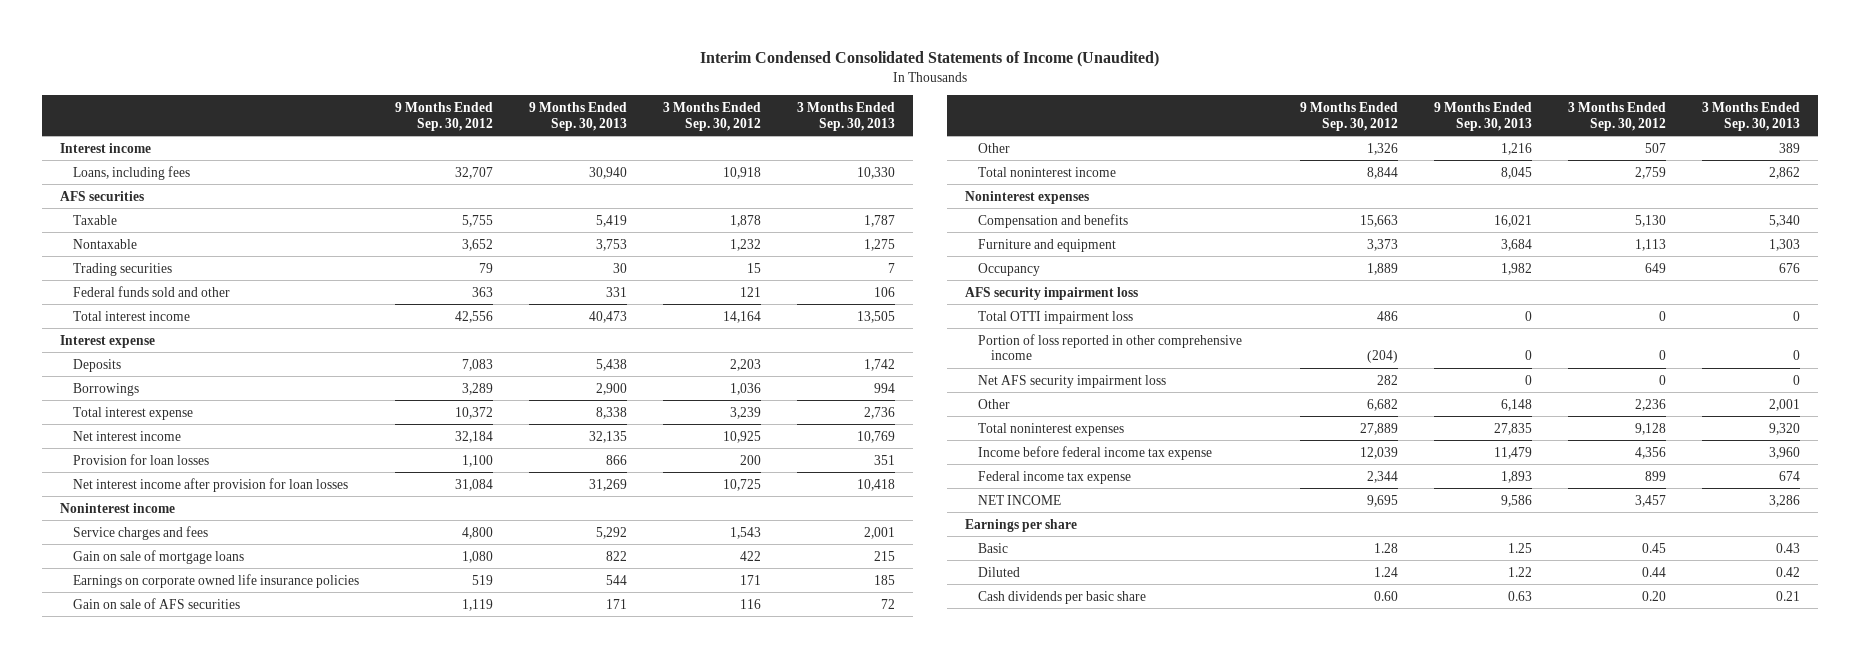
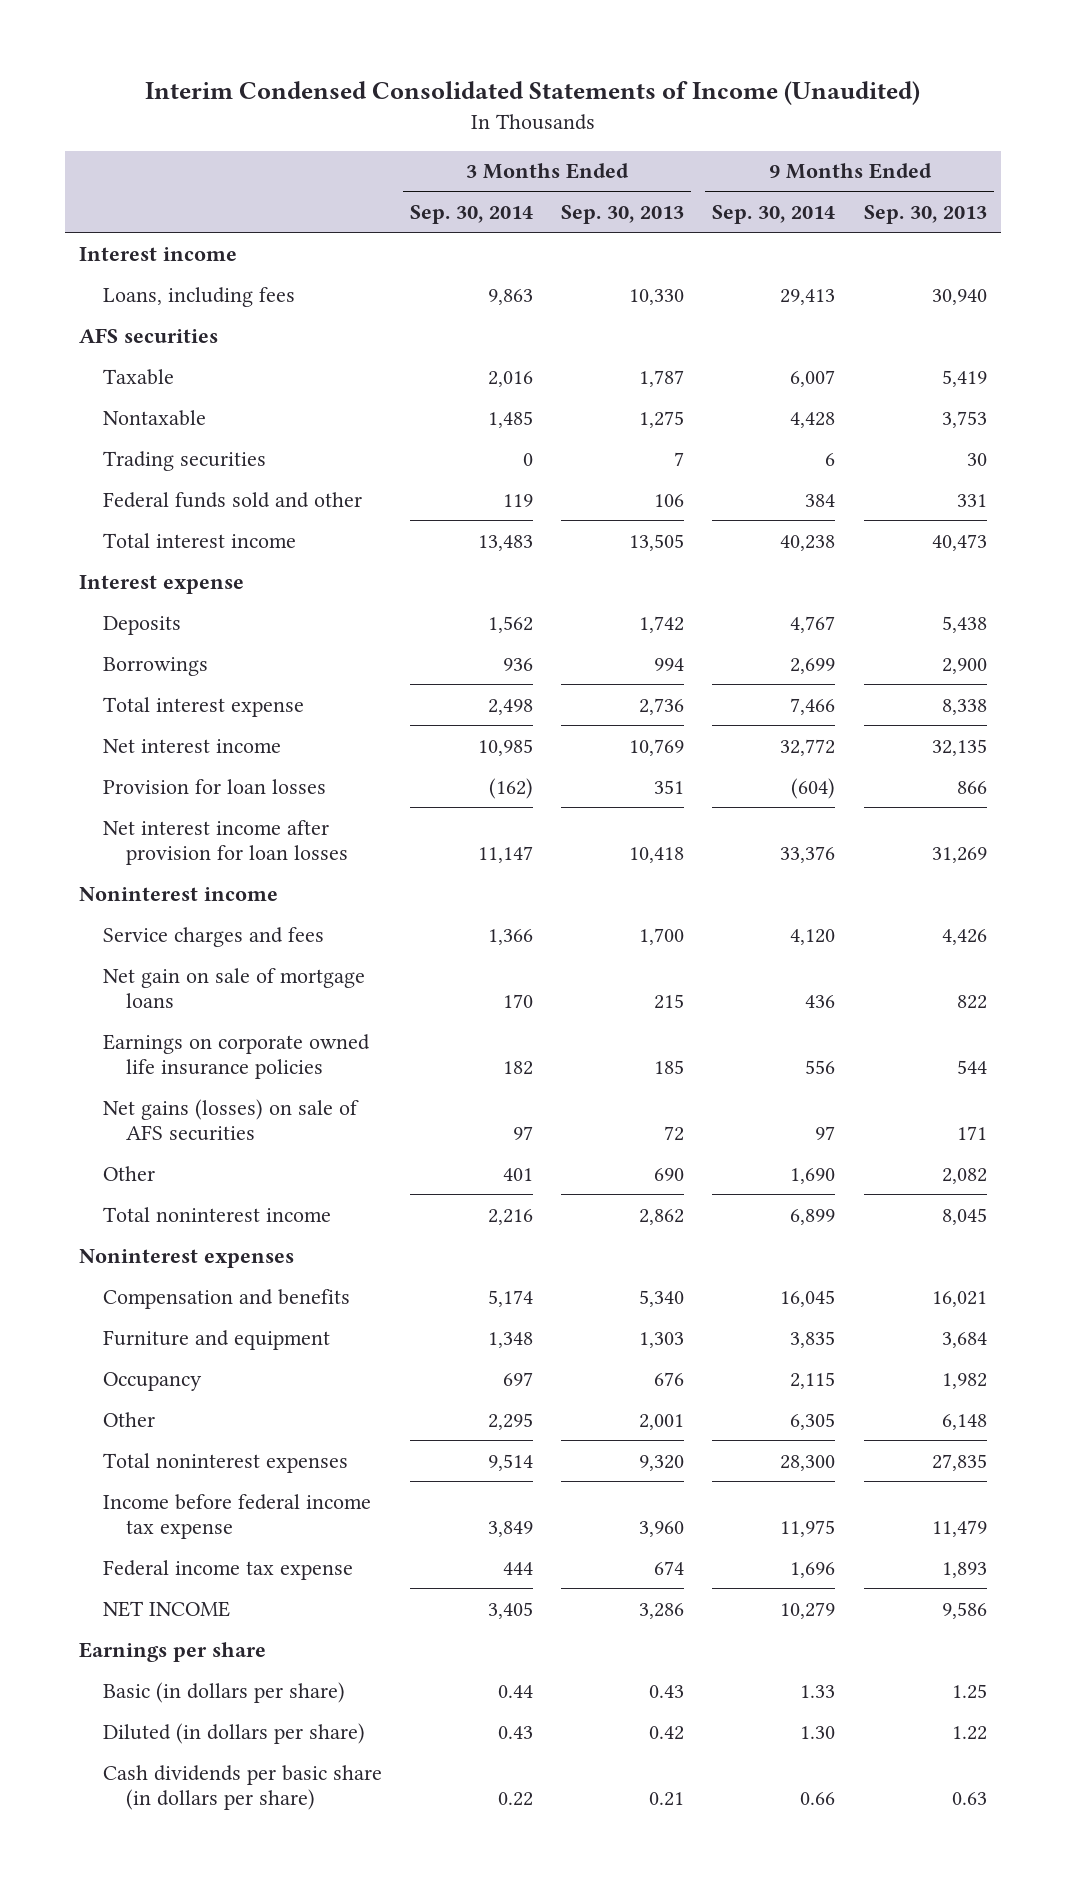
[394,101,493,131] 9 Months Ended Sep. 30, 2012 -> none
[662,101,761,131] 3 Months Ended Sep. 30, 2012 -> none
none -> [409,205,533,225] Sep. 30, 2014
none -> [712,205,836,225] Sep. 30, 2014
[595,526,627,539] 5,292 -> [941,928,987,945] 4,426
[863,526,895,539] 2,001 -> [639,927,685,945] 1,700
[72,549,244,564] Gain on sale of mortgage loans -> [102,967,365,1009] Net gain on sale of mortgage loans
[72,597,240,609] Gain on sale of AFS securities -> [102,1098,359,1142] Net gains (losses) on sale of AFS securities
[1501,142,1533,155] 1,216 -> [941,1167,987,1184] 2,082
[1779,142,1801,153] 389 -> [654,1167,685,1181] 690
[965,286,1139,300] AFS security impairment loss -> none
[978,310,1134,324] Total OTTI impairment loss -> none
[978,333,1243,361] Portion of loss reported in other comprehensive income -> none
[978,374,1167,388] Net AFS security impairment loss -> none
[978,542,1009,553] Basic -> [102,1681,345,1703] Basic (in dollars per share)
[978,566,1021,577] Diluted -> [102,1722,365,1744] Diluted (in dollars per share)
[978,590,1147,604] Cash dividends per basic share -> [102,1764,382,1811] Cash dividends per basic share (in dollars per share)

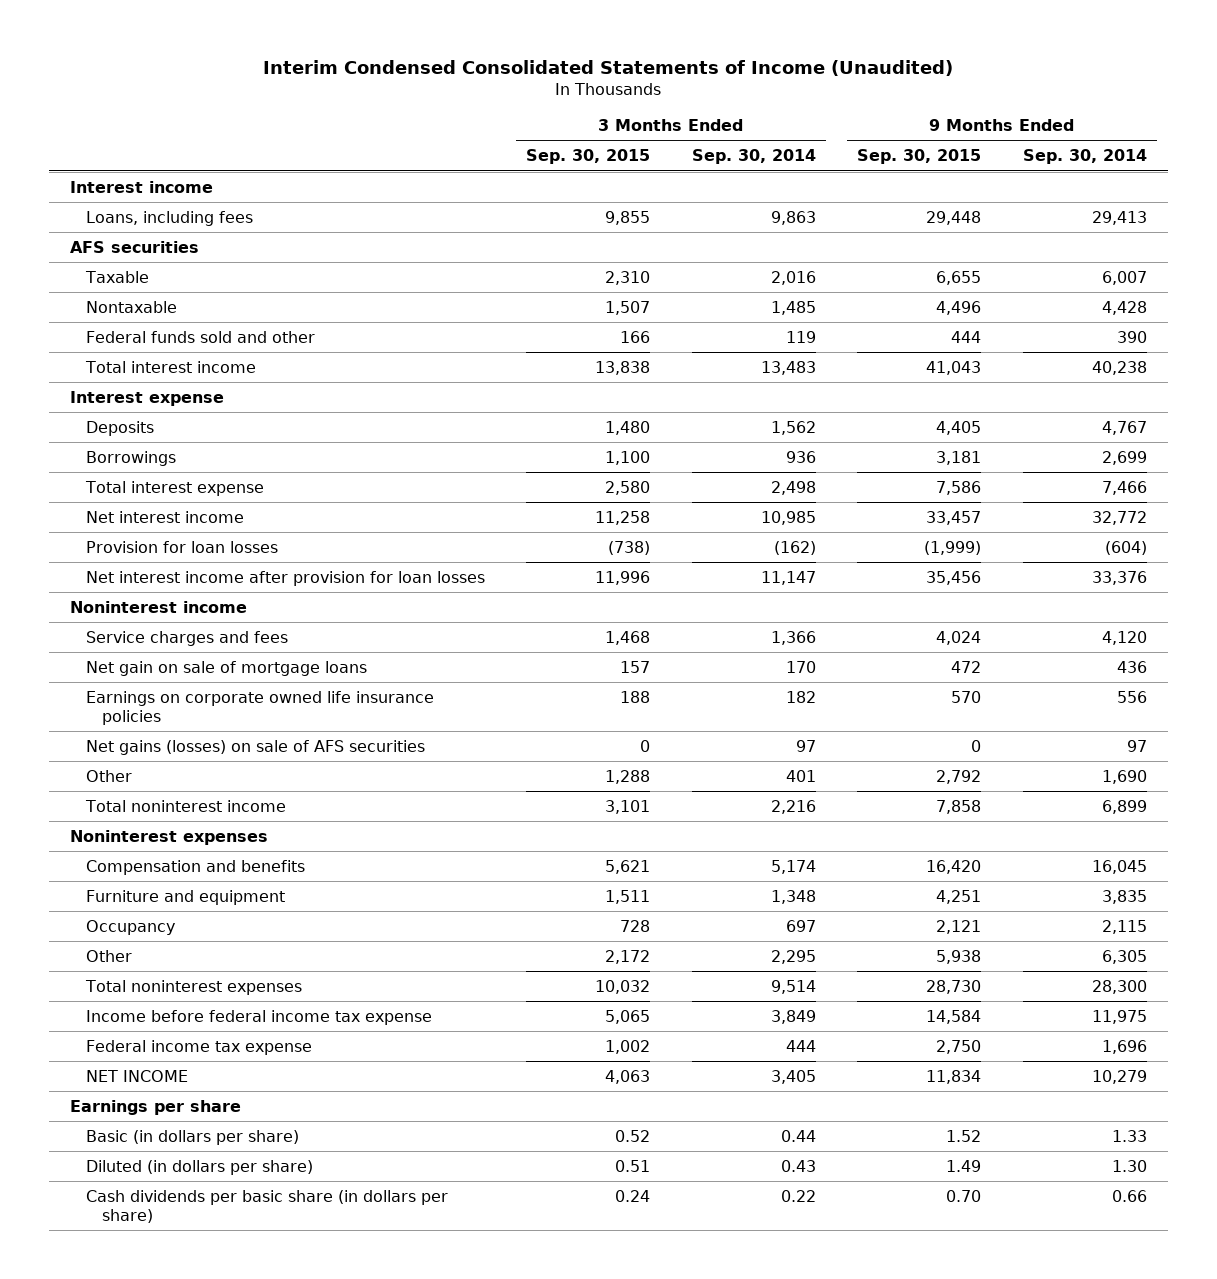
[561,205,685,225] Sep. 30, 2013 -> none
[863,205,987,225] Sep. 30, 2013 -> none
none -> [526,149,651,165] Sep. 30, 2015
none -> [857,149,982,165] Sep. 30, 2015
[102,450,266,471] Trading securities -> none
[805,493,836,507] 384 -> [1116,330,1147,343] 390

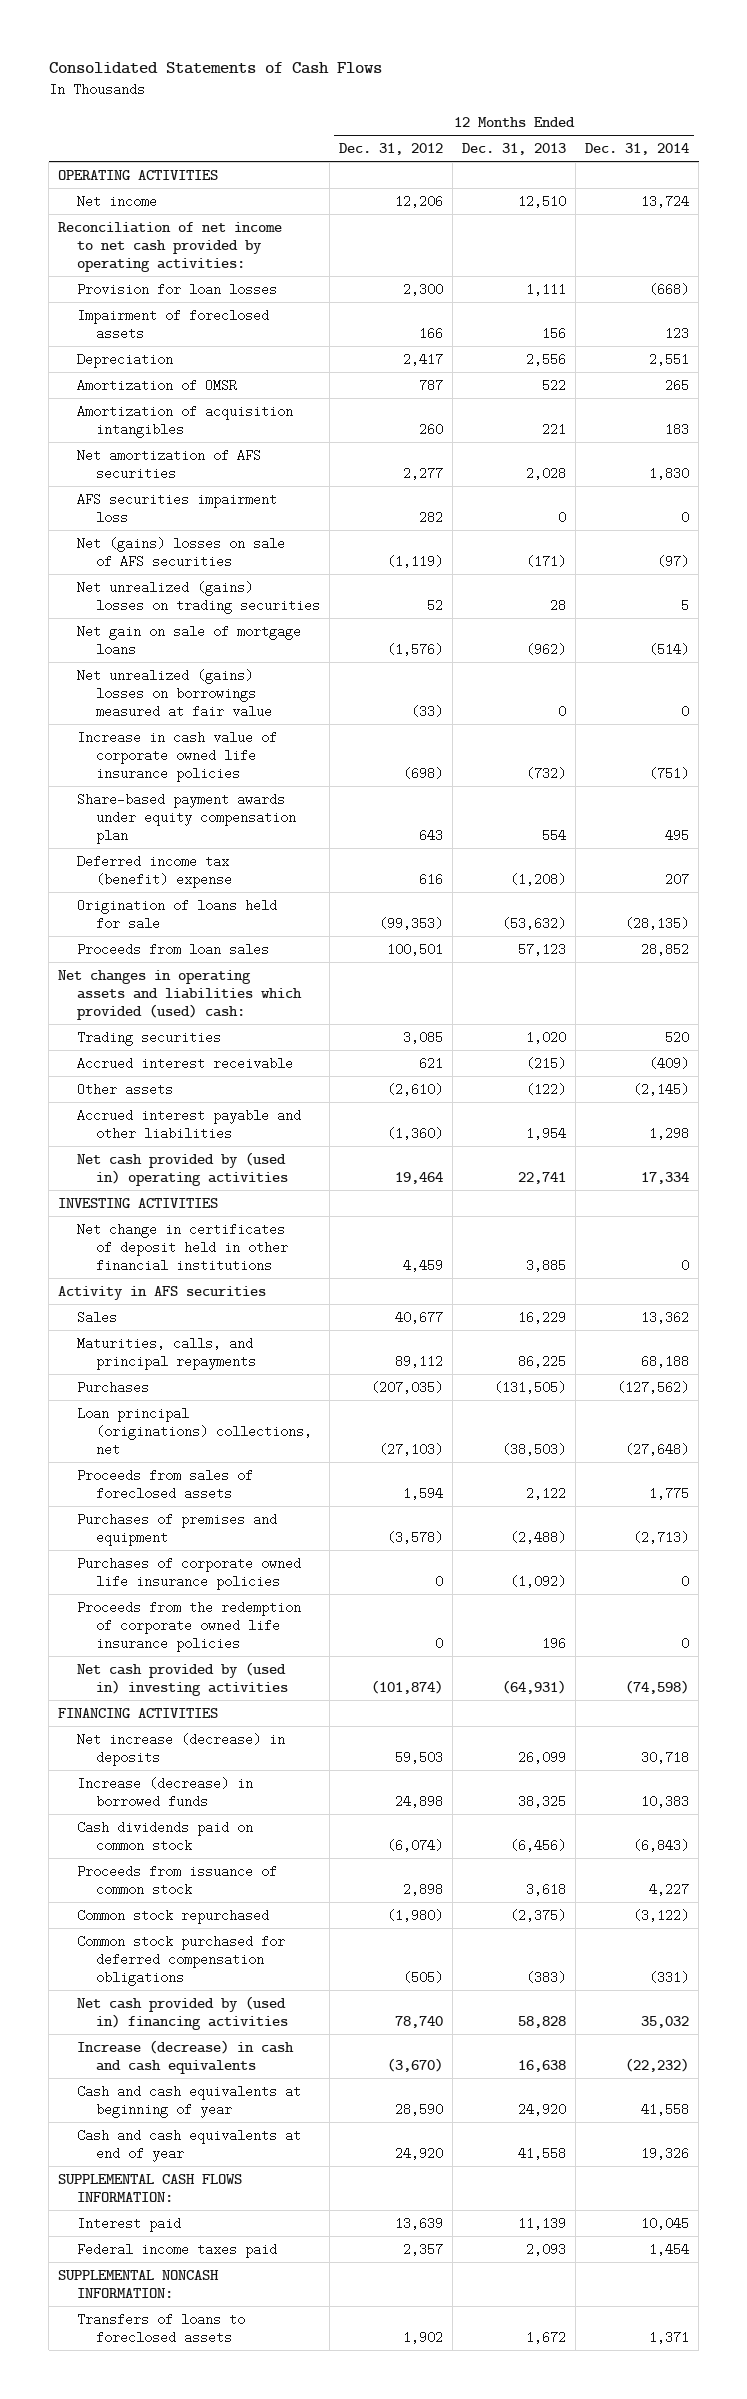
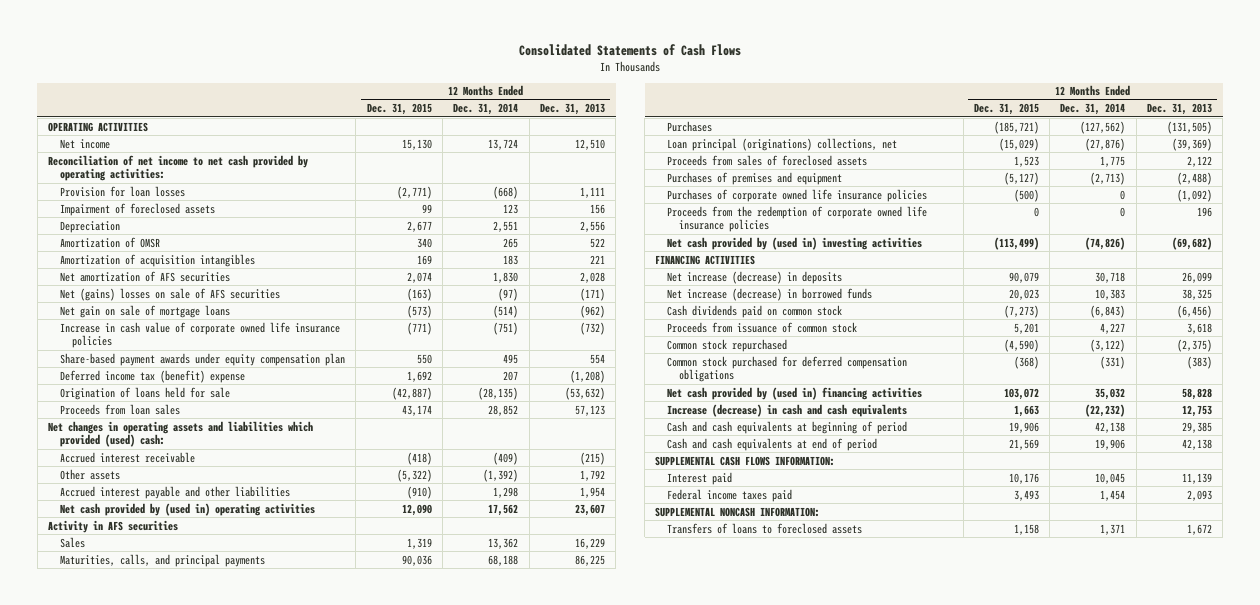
[338,143,443,156] Dec. 31, 2012 -> none
none -> [366,103,432,116] Dec. 31, 2015
[77,492,278,522] AFS securities impairment loss -> none
[77,580,320,614] Net unrealized (gains) losses on trading securities -> none
[77,668,272,718] Net unrealized (gains) losses on borrowings measured at fair value -> none
[77,1030,222,1046] Trading securities -> none
[526,1082,567,1096] (122) -> [579,469,605,481] 1,792
[633,1082,690,1096] (2,145) -> [483,468,519,482] (1,392)
[58,1197,219,1208] INVESTING ACTIVITIES -> none
[77,1222,288,1272] Net change in certificates of deposit held in other financial institutions -> none
[518,1171,567,1184] 22,741 -> [574,503,605,516] 23,607
[641,1171,690,1184] 17,334 -> [488,503,519,516] 17,562
[77,1336,256,1370] Maturities, calls, and principal repayments -> [60,553,266,567] Maturities, calls, and principal payments
[502,1442,567,1456] (38,503) -> [1171,137,1212,151] (39,369)
[625,1442,690,1456] (27,648) -> [1085,137,1126,151] (27,876)
[502,1679,567,1694] (64,931) -> [1171,236,1212,250] (69,682)
[625,1679,690,1694] (74,598) -> [1085,236,1126,250] (74,826)
[77,1776,254,1808] Increase (decrease) in borrowed funds -> [667,287,873,301] Net increase (decrease) in borrowed funds
[518,2059,567,2072] 16,638 -> [1181,404,1212,417] 12,753
[77,2084,302,2118] Cash and cash equivalents at beginning of year -> [667,420,908,434] Cash and cash equivalents at beginning of period
[518,2102,567,2116] 24,920 -> [1181,421,1212,433] 29,385
[641,2102,690,2116] 41,558 -> [1095,421,1126,433] 42,138
[77,2128,302,2162] Cash and cash equivalents at end of year -> [667,437,878,451] Cash and cash equivalents at end of period
[518,2146,567,2160] 41,558 -> [1181,438,1212,450] 42,138
[641,2146,690,2160] 19,326 -> [1095,438,1126,450] 19,906

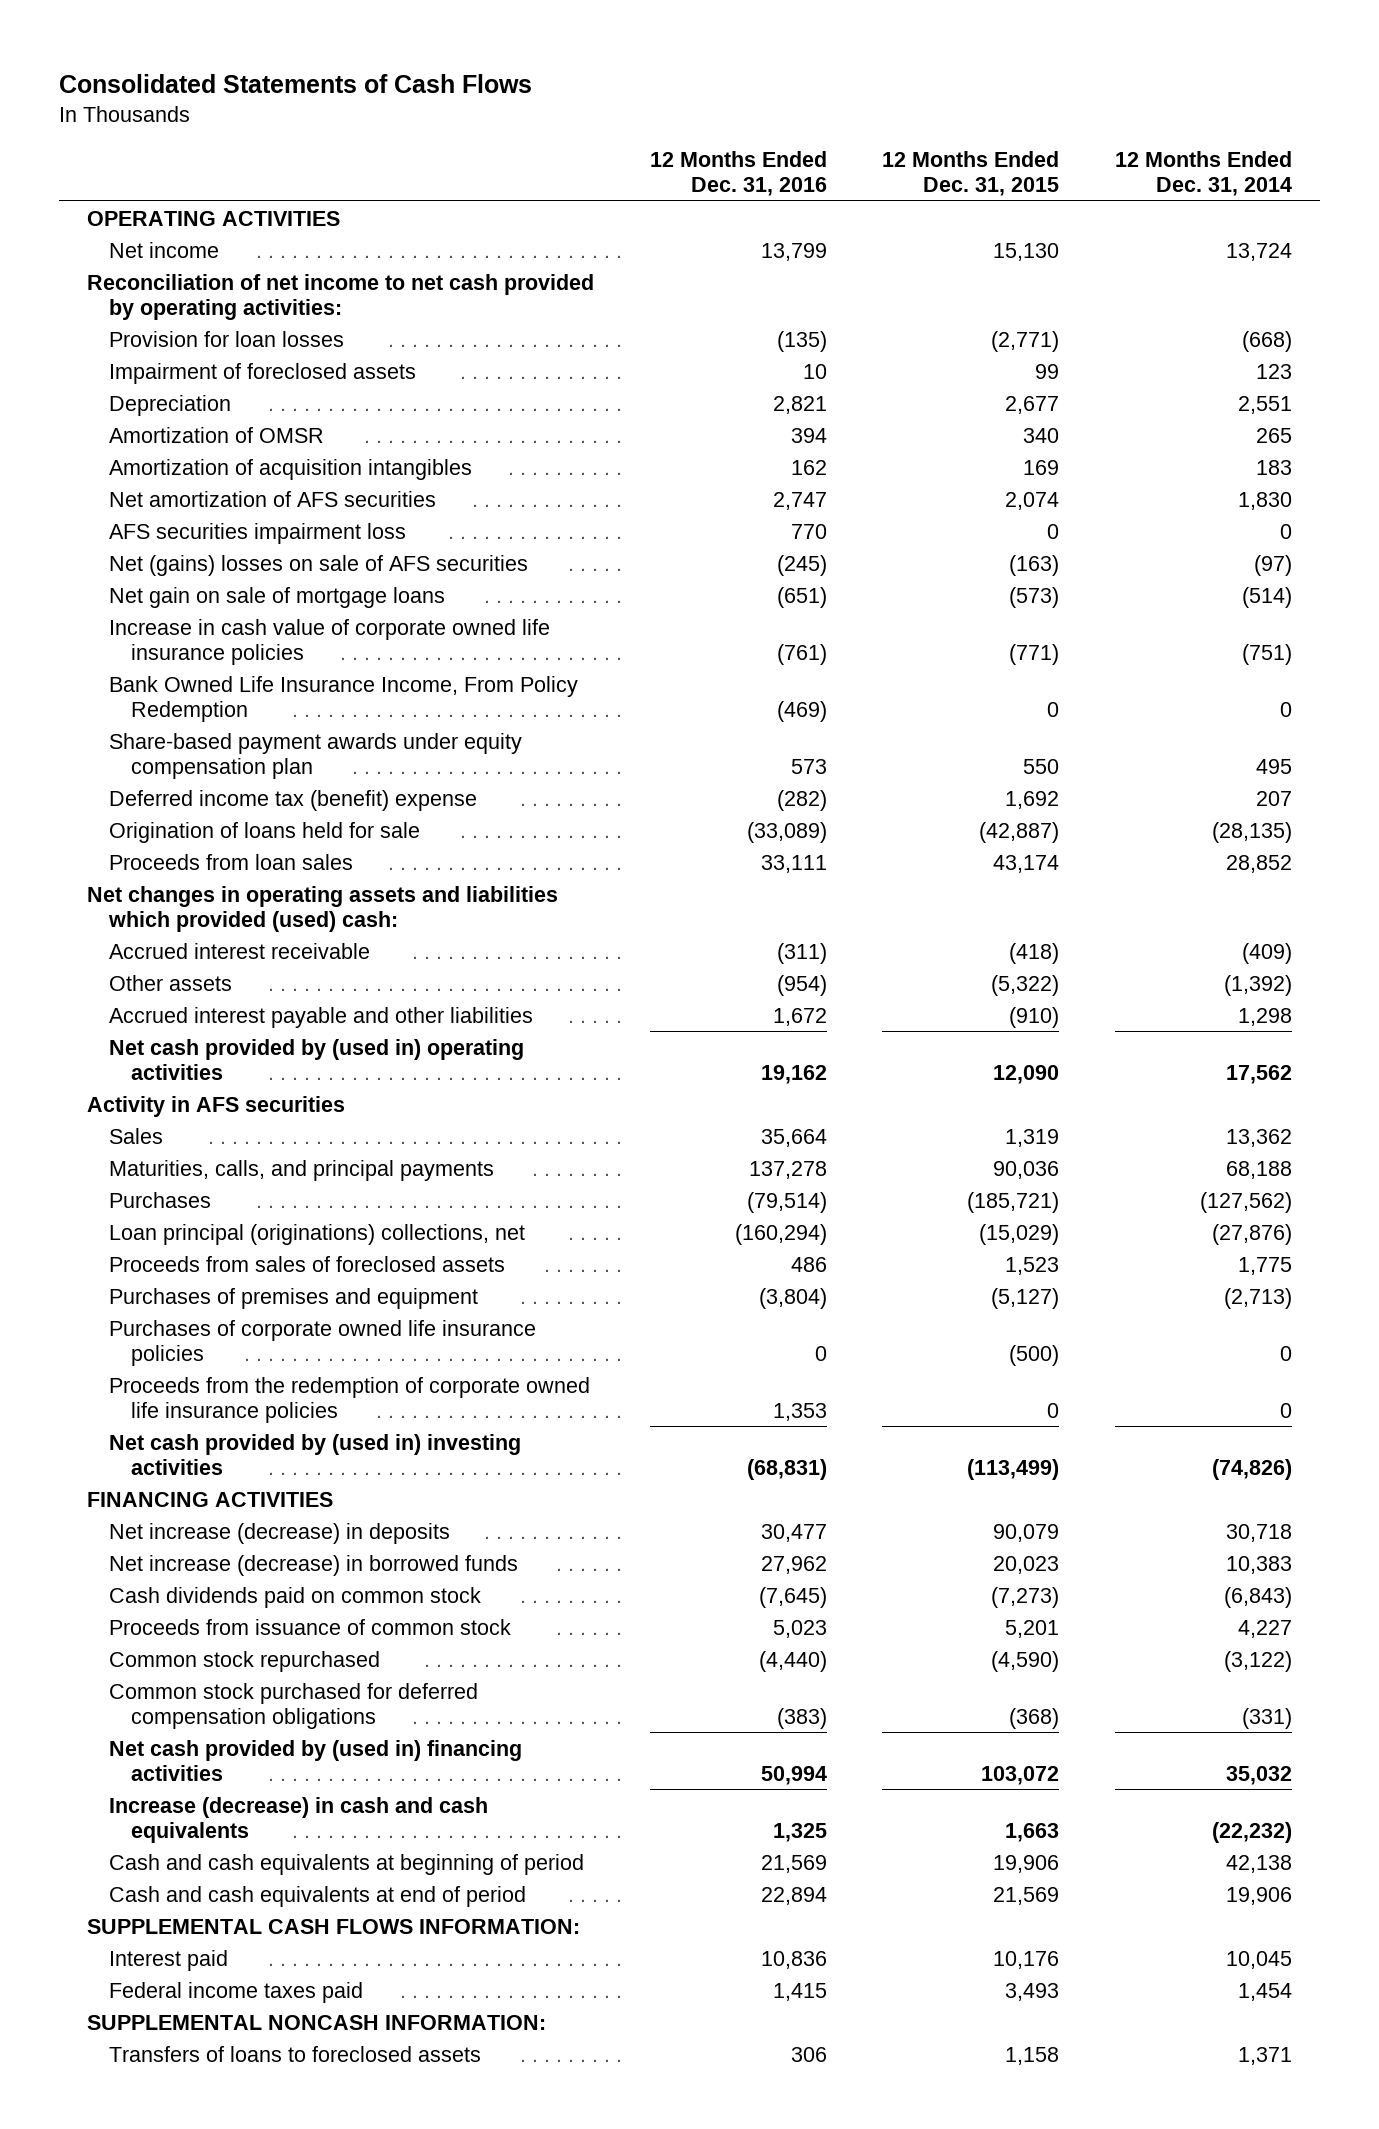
[539,103,605,116] Dec. 31, 2013 -> none
none -> [649,151,827,197] 12 Months Ended Dec. 31, 2016
none -> [108,522,406,544] AFS securities impairment loss
none -> [108,675,578,722] Bank Owned Life Insurance Income, From Policy Redemption

